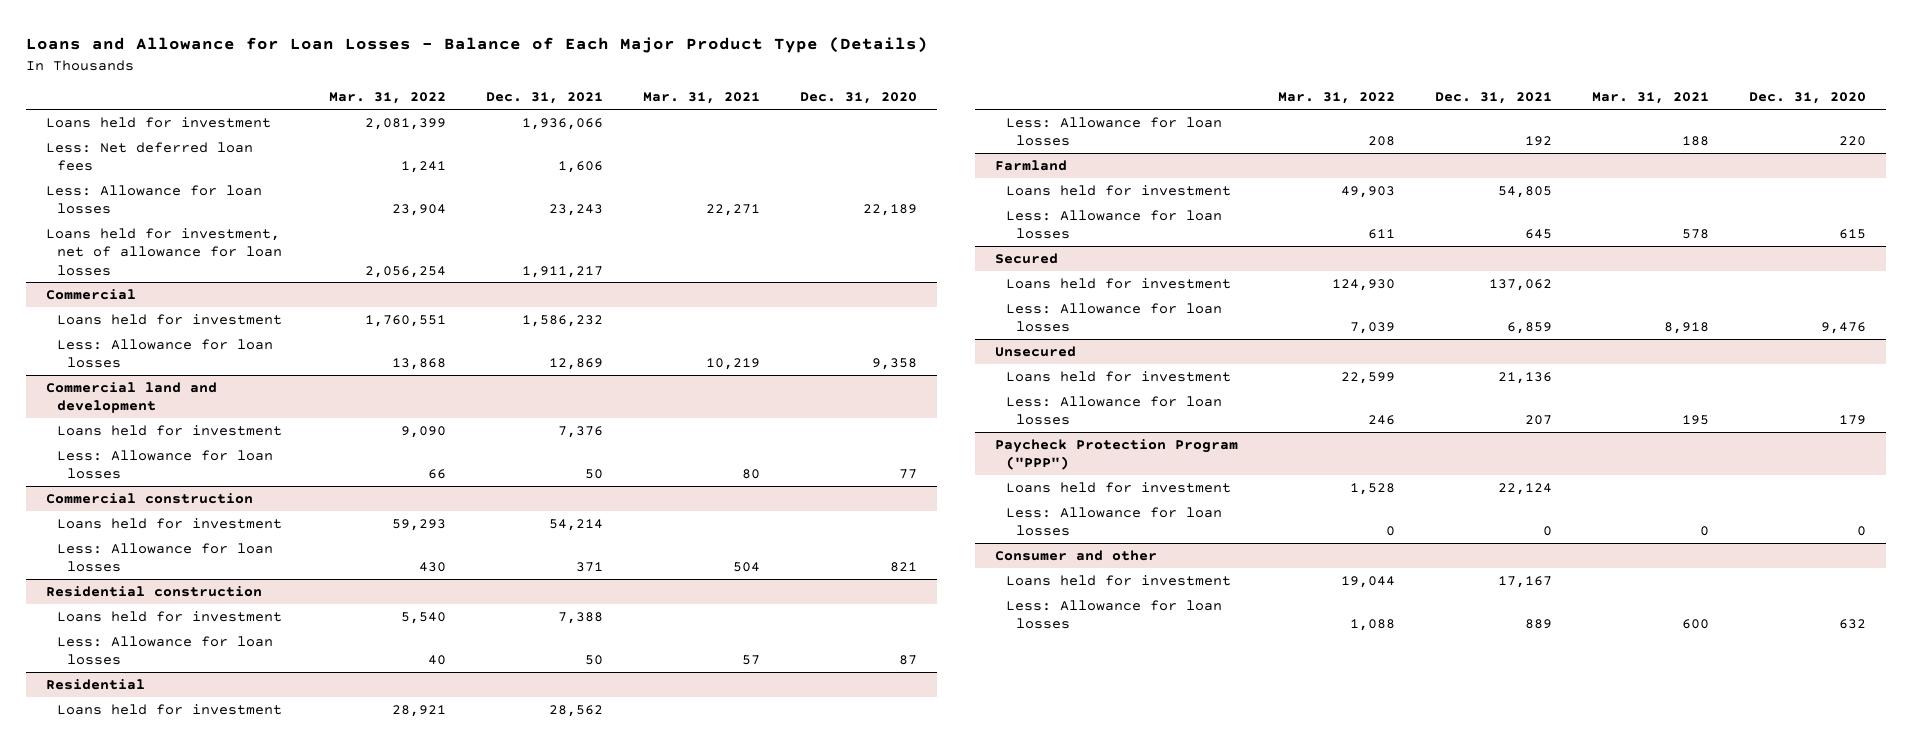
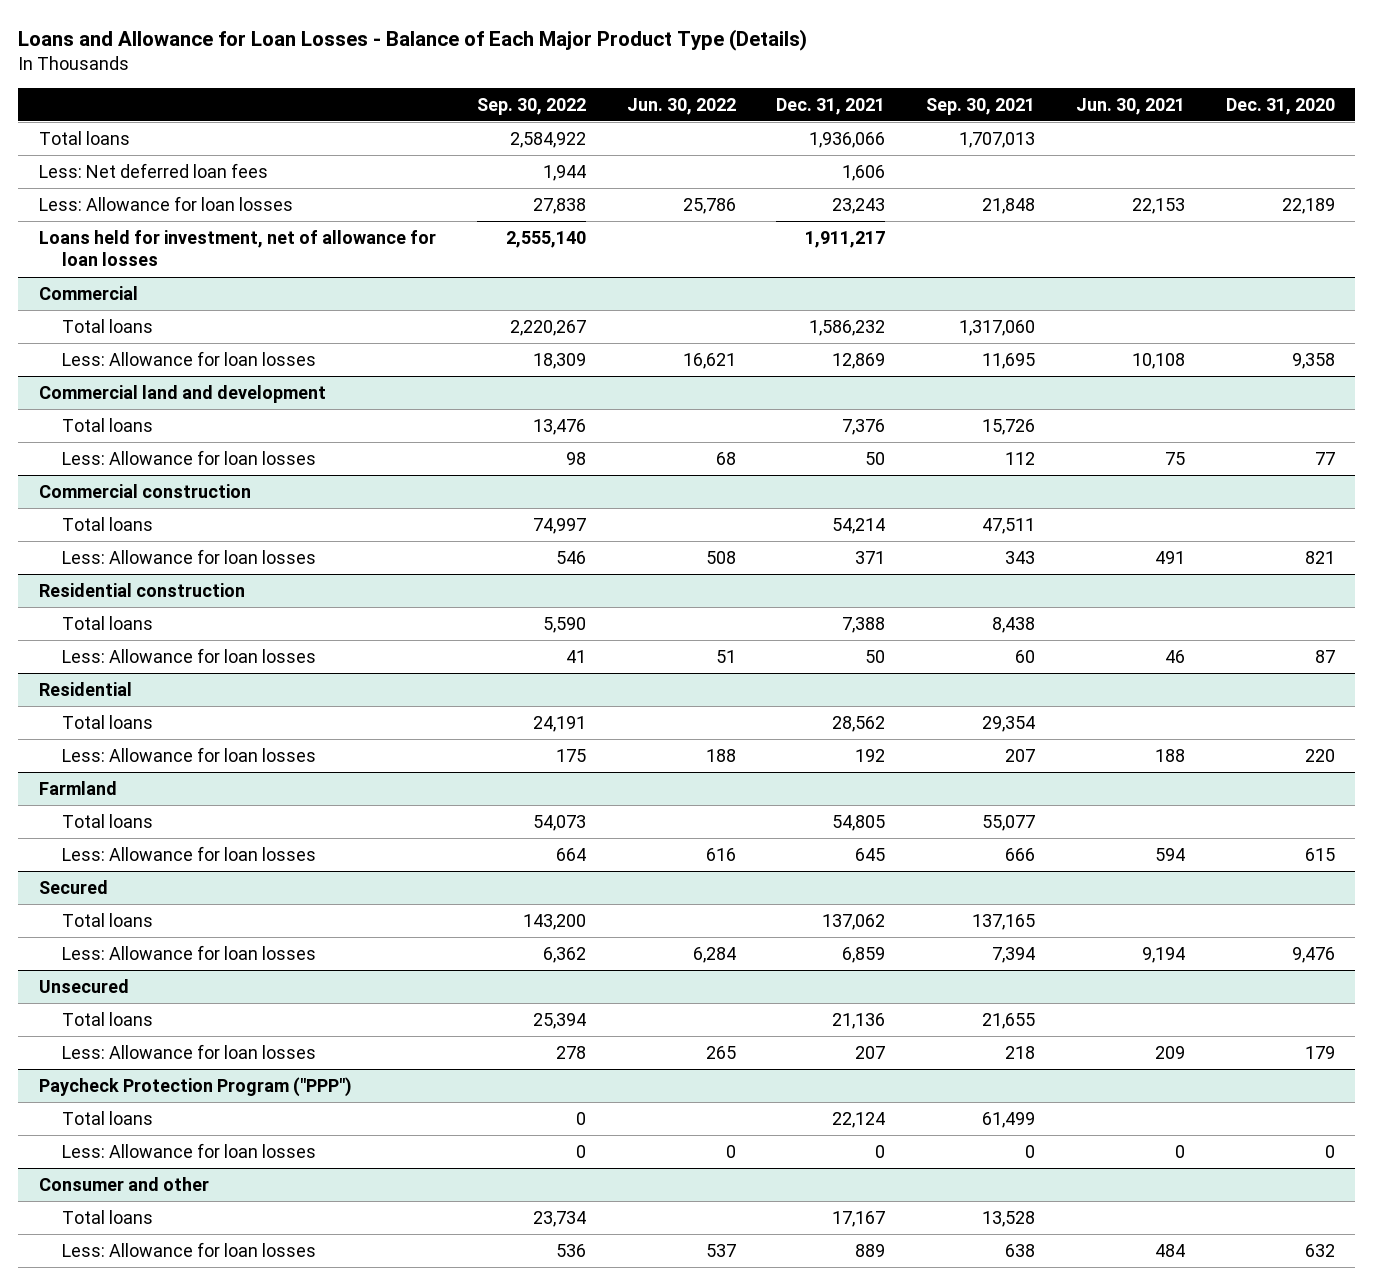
[328,92,446,105] Mar. 31, 2022 -> none
[643,92,761,105] Mar. 31, 2021 -> none
none -> [476,97,586,115] Sep. 30, 2022
none -> [626,97,736,115] Jun. 30, 2022
none -> [926,97,1036,115] Sep. 30, 2021
none -> [1076,97,1186,115] Jun. 30, 2021
[45,116,271,128] Loans held for investment -> [38,130,130,145] Total loans
[56,313,282,325] Loans held for investment -> [61,318,153,333] Total loans
[56,424,282,436] Loans held for investment -> [61,417,153,432] Total loans
[56,517,282,529] Loans held for investment -> [61,516,153,531] Total loans
[56,610,282,622] Loans held for investment -> [61,615,153,630] Total loans
[56,703,282,715] Loans held for investment -> [61,714,153,729] Total loans
[1005,184,1231,196] Loans held for investment -> [61,813,153,828] Total loans
[1005,277,1231,289] Loans held for investment -> [61,912,153,927] Total loans
[1005,370,1231,382] Loans held for investment -> [61,1011,153,1026] Total loans
[1005,481,1231,493] Loans held for investment -> [61,1110,153,1125] Total loans
[1005,574,1231,586] Loans held for investment -> [61,1209,153,1224] Total loans

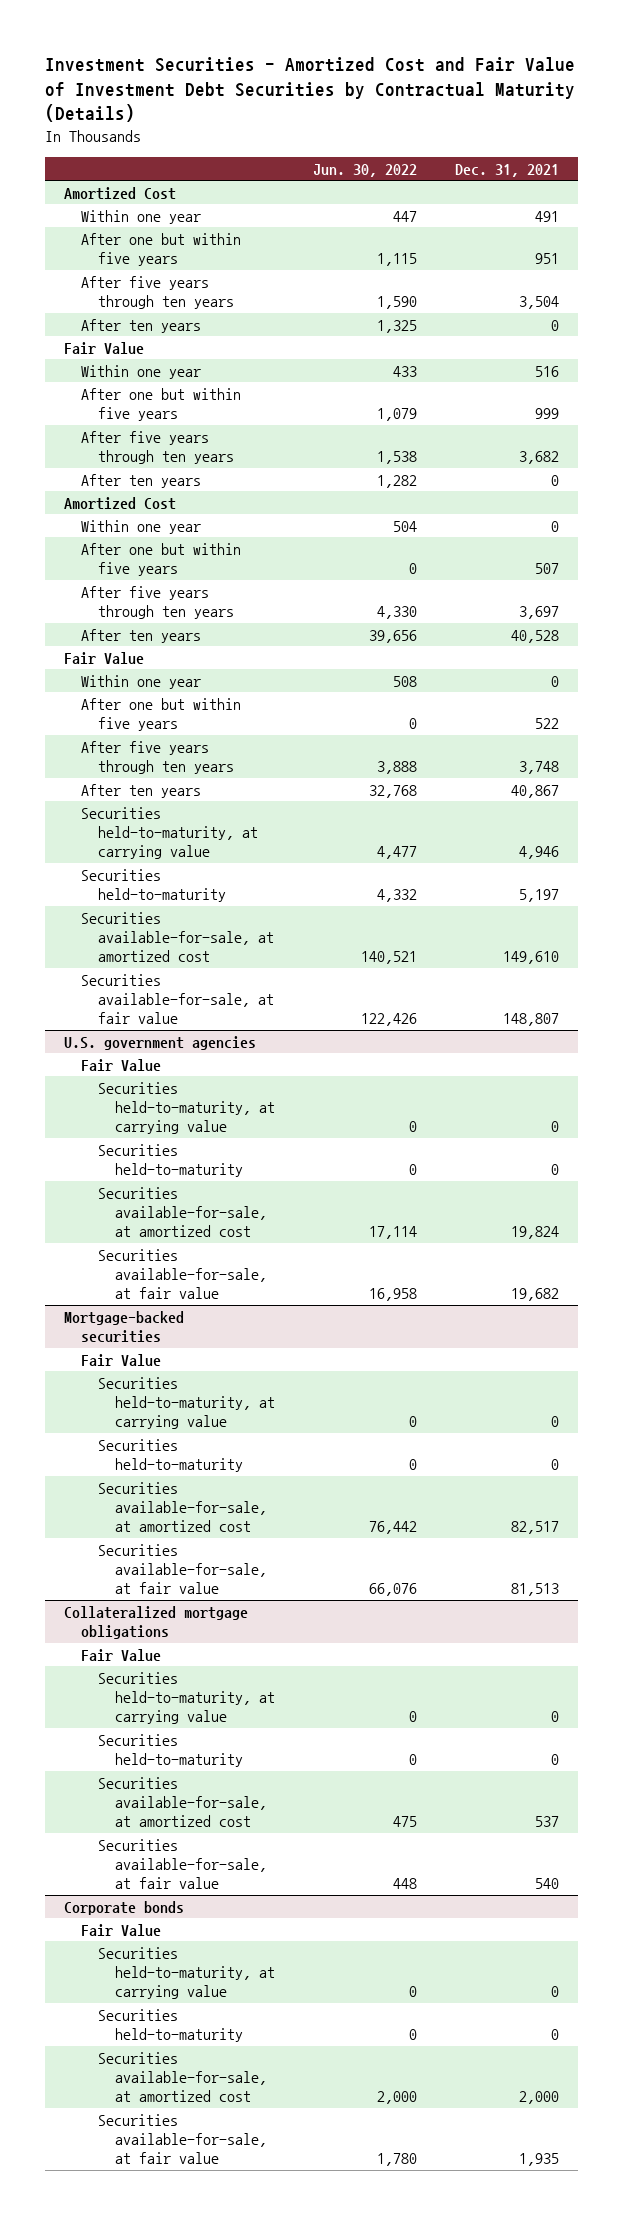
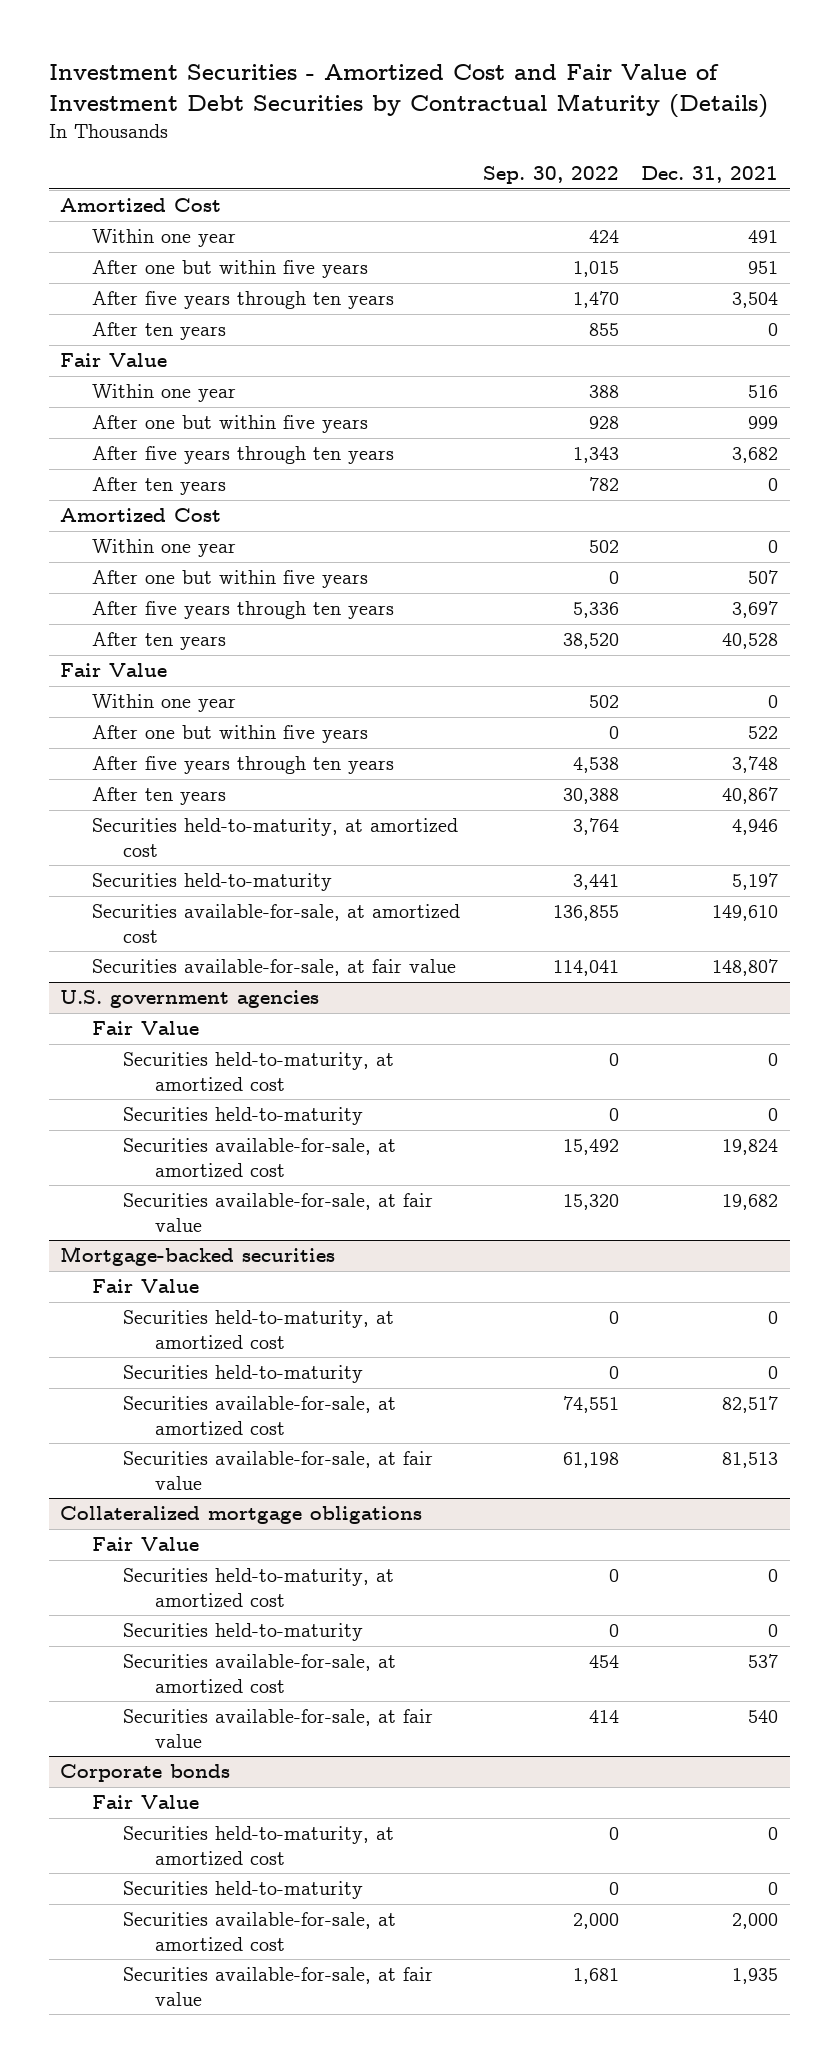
[312,163,417,177] Jun. 30, 2022 -> none
none -> [482,165,619,184] Sep. 30, 2022
[80,806,258,860] Securities held-to-maturity, at carrying value -> [91,818,458,857] Securities held-to-maturity, at amortized cost
[97,1081,275,1135] Securities held-to-maturity, at carrying value -> [123,1052,395,1092] Securities held-to-maturity, at amortized cost
[97,1376,275,1430] Securities held-to-maturity, at carrying value -> [123,1310,395,1350] Securities held-to-maturity, at amortized cost
[97,1671,275,1725] Securities held-to-maturity, at carrying value -> [123,1568,395,1608] Securities held-to-maturity, at amortized cost
[97,1946,275,2000] Securities held-to-maturity, at carrying value -> [123,1826,395,1866] Securities held-to-maturity, at amortized cost

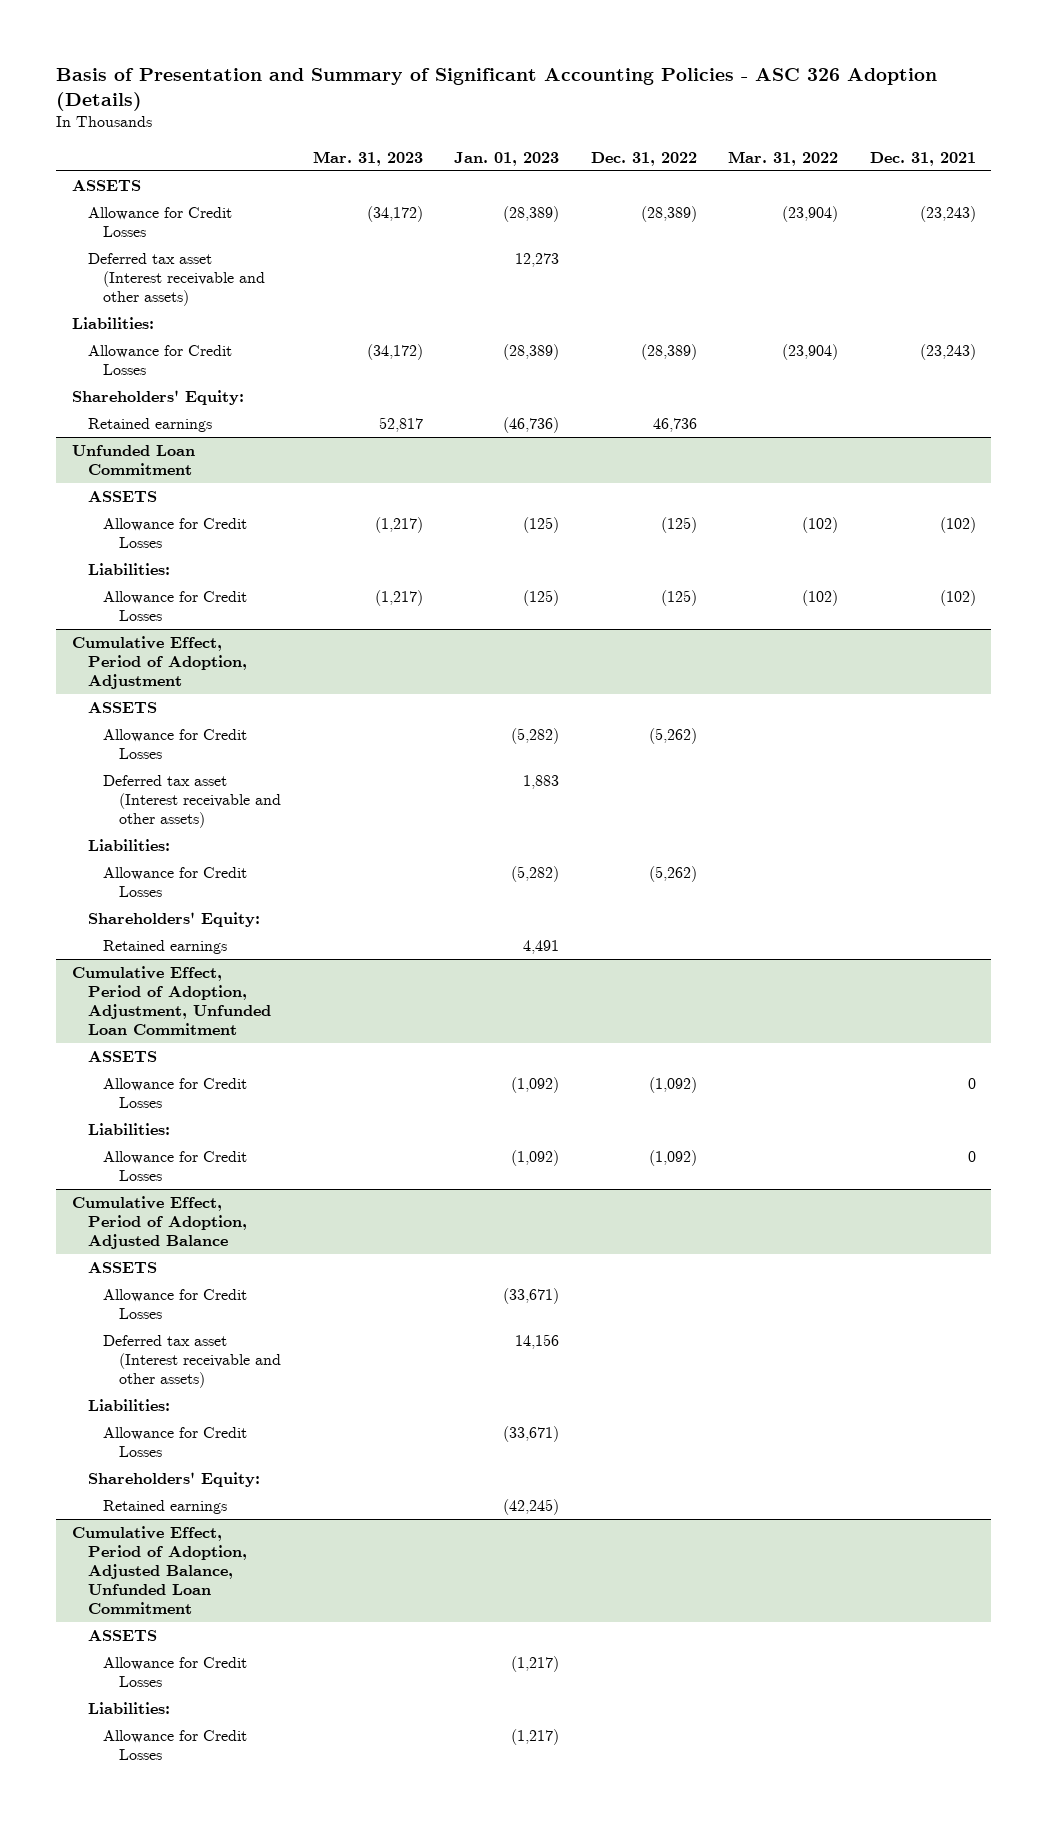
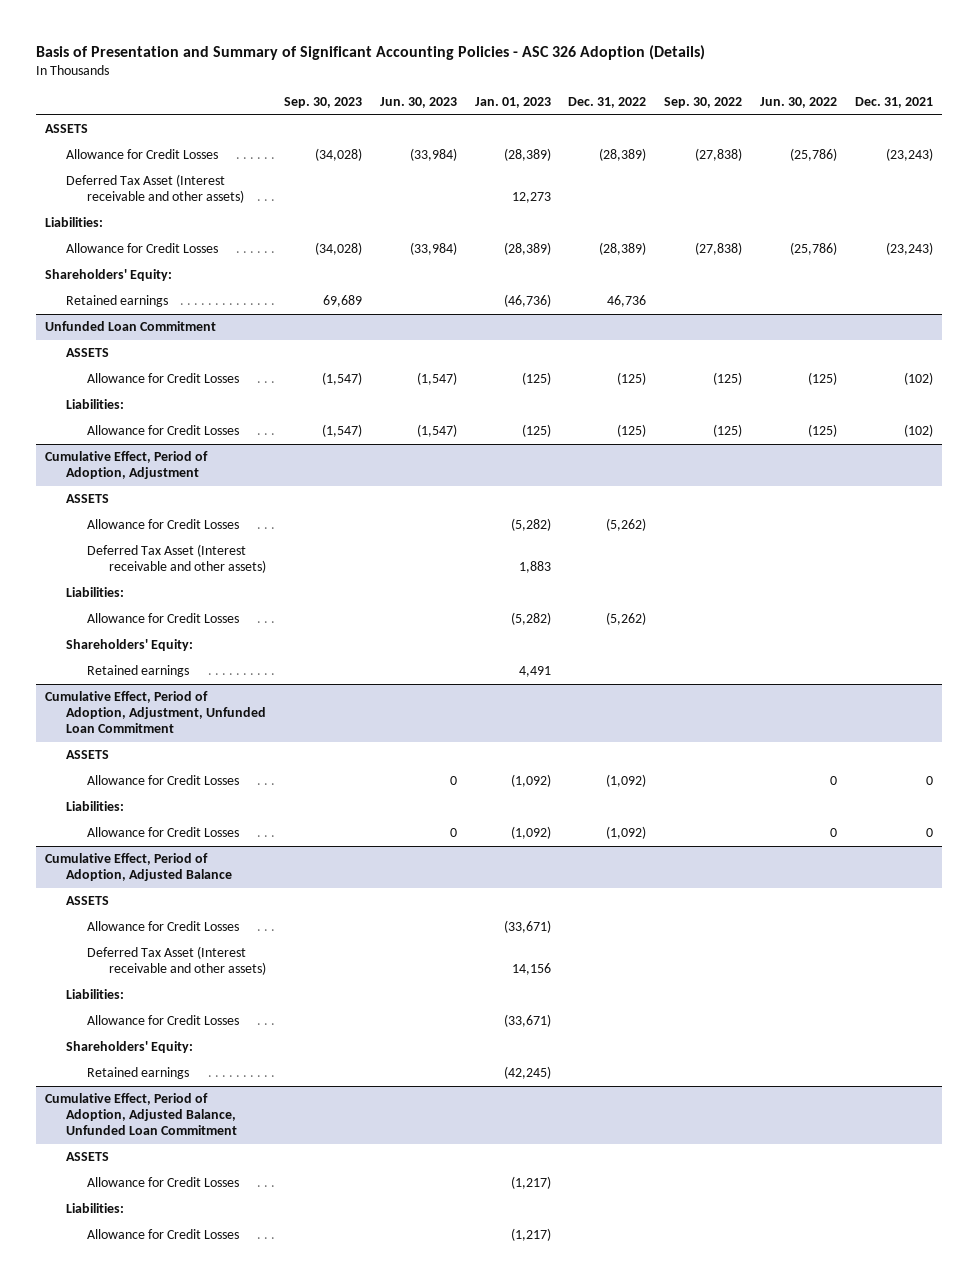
[312,150,423,166] Mar. 31, 2023 -> none
[728,150,839,166] Mar. 31, 2022 -> none
none -> [284,97,363,109] Sep. 30, 2023
none -> [379,97,457,109] Jun. 30, 2023
none -> [664,97,743,109] Sep. 30, 2022
none -> [759,97,837,109] Jun. 30, 2022
[87,253,266,306] Deferred tax asset (Interest receivable and other assets) -> [66,174,245,204] Deferred Tax Asset (Interest receivable and other assets)
[103,775,282,828] Deferred tax asset (Interest receivable and other assets) -> [87,544,266,574] Deferred Tax Asset (Interest receivable and other assets)
[103,1335,282,1388] Deferred tax asset (Interest receivable and other assets) -> [87,946,266,976] Deferred Tax Asset (Interest receivable and other assets)

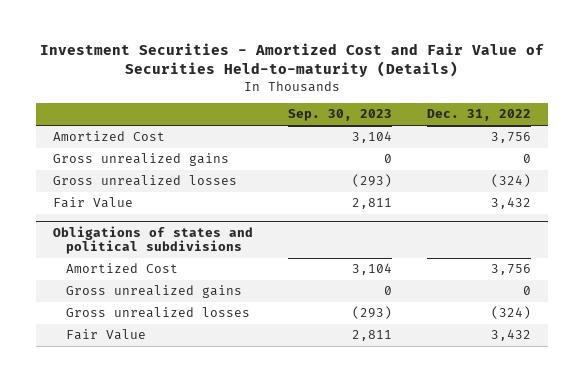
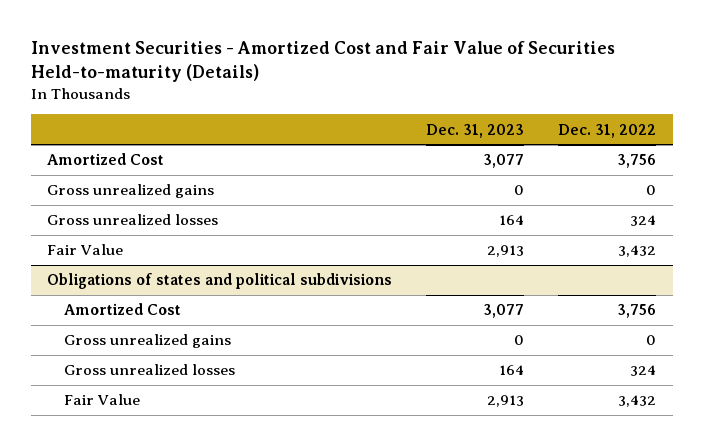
[288,109,393,122] Sep. 30, 2023 -> none
none -> [426,123,525,138] Dec. 31, 2023
[490,174,531,188] (324) -> [629,215,656,227] 324
[490,306,531,320] (324) -> [629,365,656,377] 324

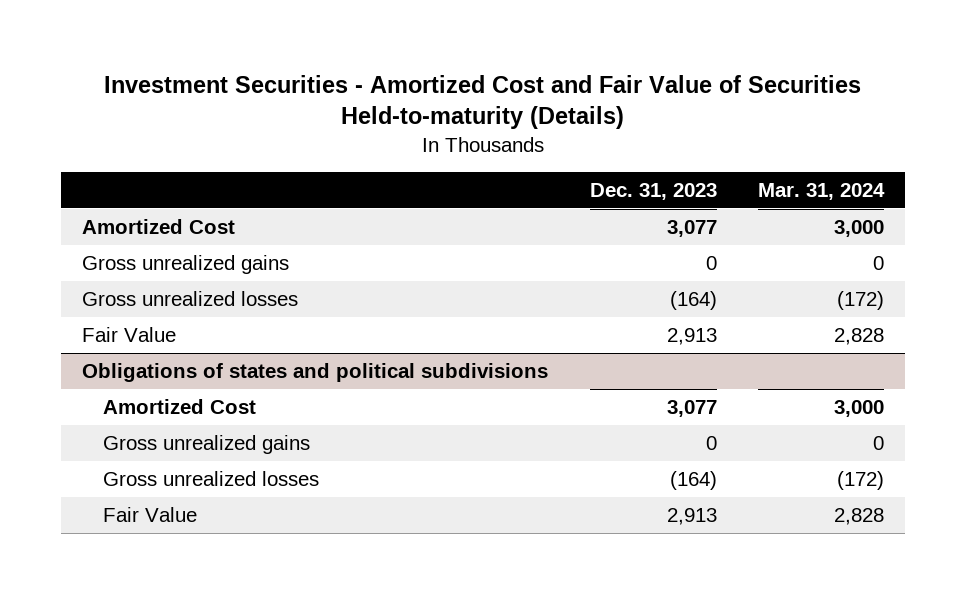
[557,123,656,138] Dec. 31, 2022 -> none
none -> [758,182,886,200] Mar. 31, 2024
[499,215,525,226] 164 -> [669,290,717,310] (164)
[499,365,525,376] 164 -> [669,470,717,490] (164)

